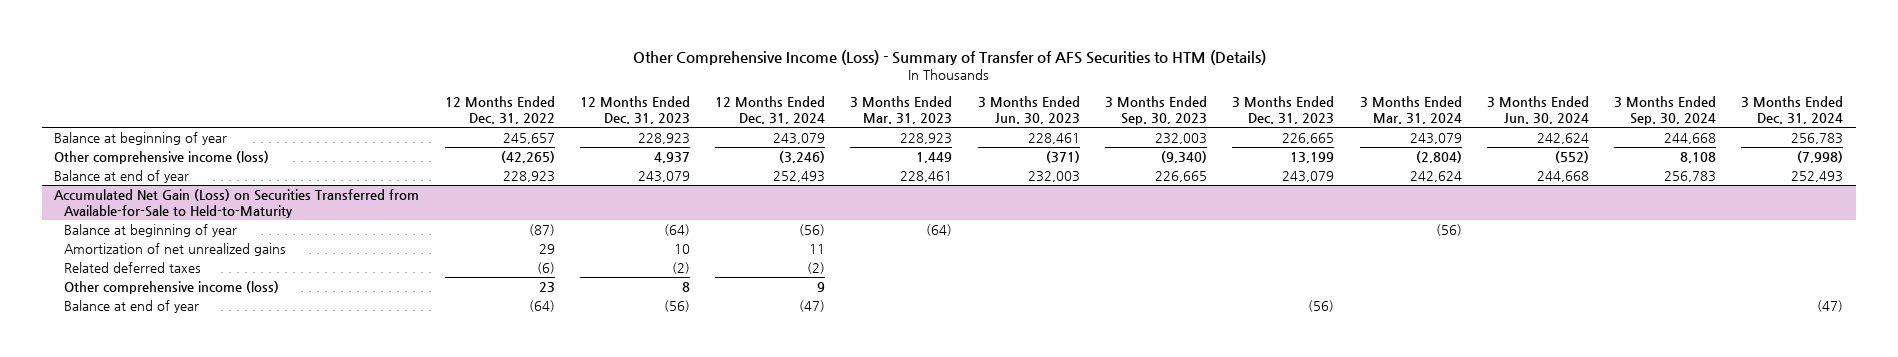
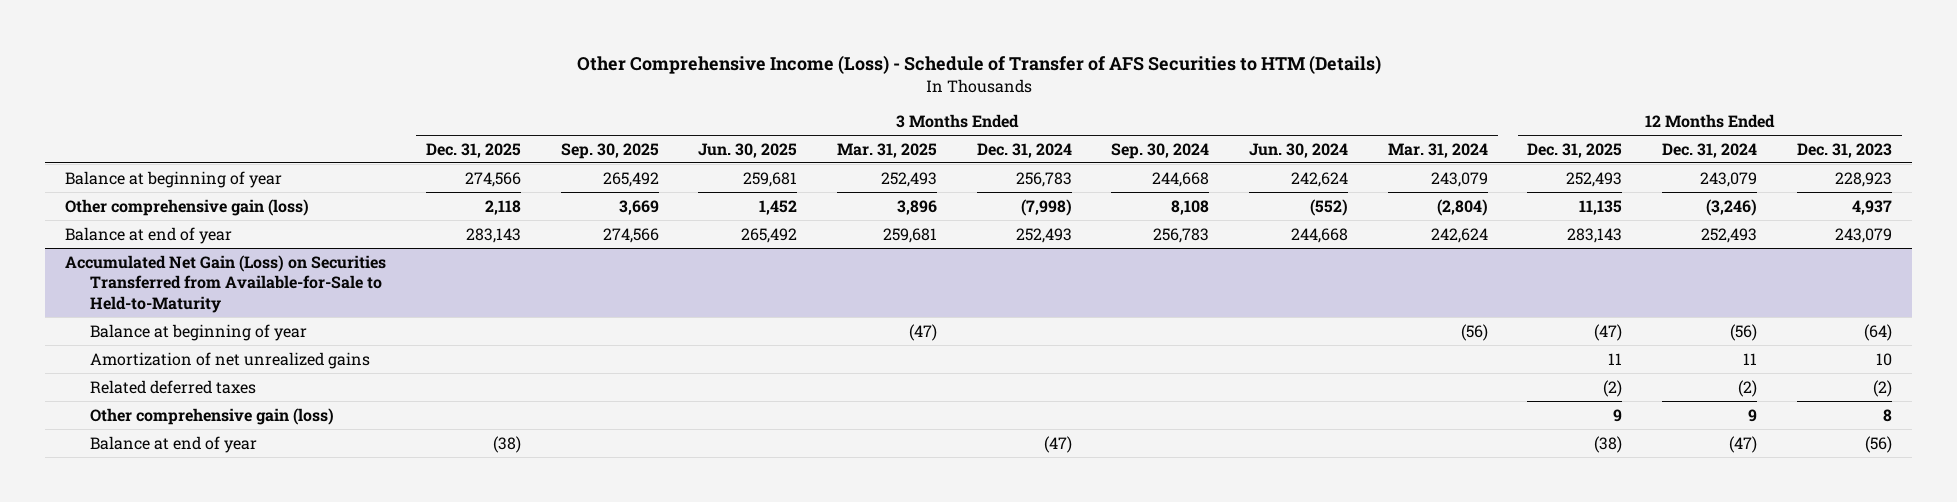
[632,49,1266,65] Other Comprehensive Income (Loss) - Summary of Transfer of AFS Securities to HTM (Details) -> [576,55,1381,75] Other Comprehensive Income (Loss) - Schedule of Transfer of AFS Securities to HTM (Details)
[444,96,555,125] 12 Months Ended Dec. 31, 2022 -> none
[850,96,953,125] 3 Months Ended Mar. 31, 2023 -> none
[977,96,1080,125] 3 Months Ended Jun. 30, 2023 -> none
[1104,96,1207,126] 3 Months Ended Sep. 30, 2023 -> none
[1232,96,1335,125] 3 Months Ended Dec. 31, 2023 -> none
none -> [425,142,521,158] Dec. 31, 2025
none -> [560,142,659,159] Sep. 30, 2025
none -> [698,142,798,158] Jun. 30, 2025
none -> [837,142,938,158] Mar. 31, 2025
none -> [1527,142,1623,158] Dec. 31, 2025
[54,151,270,165] Other comprehensive income (loss) -> [65,198,310,216] Other comprehensive gain (loss)
[64,281,280,295] Other comprehensive income (loss) -> [89,407,334,425] Other comprehensive gain (loss)

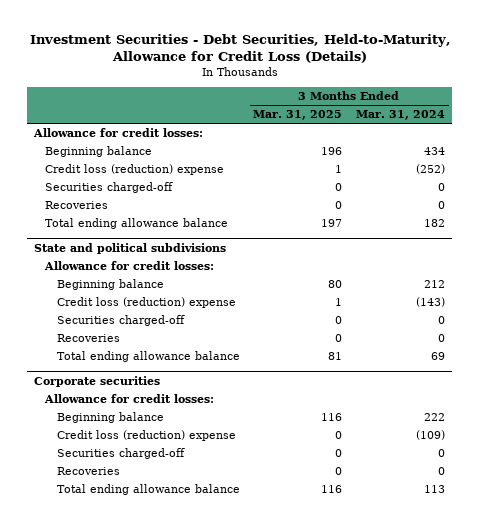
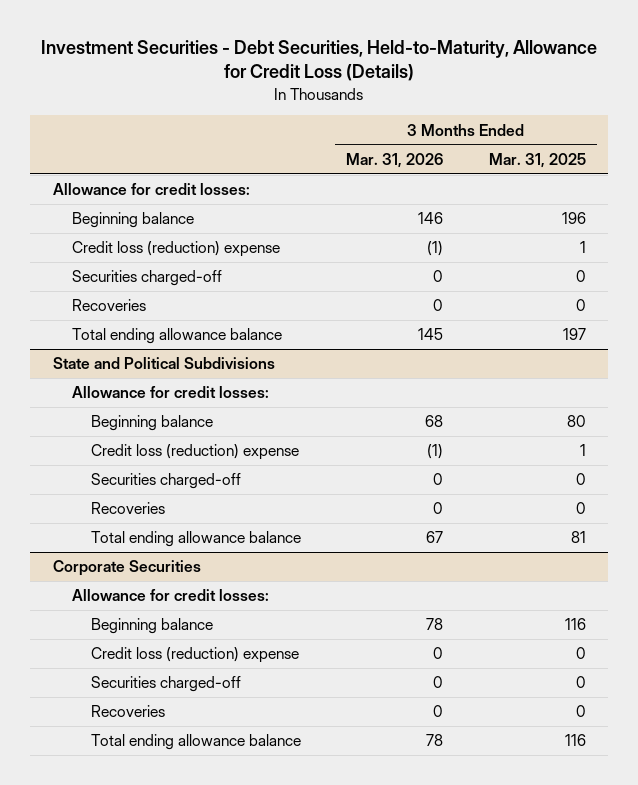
[356,110,446,121] Mar. 31, 2024 -> none
none -> [346,152,444,168] Mar. 31, 2026
[33,242,226,254] State and political subdivisions -> [52,357,275,370] State and Political Subdivisions
[33,375,160,387] Corporate securities -> [52,560,201,577] Corporate Securities

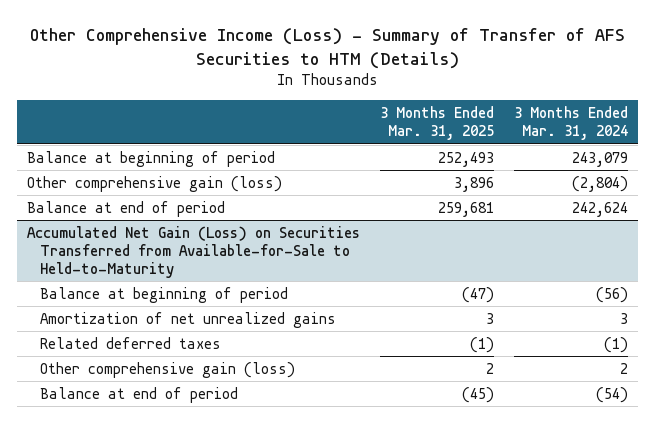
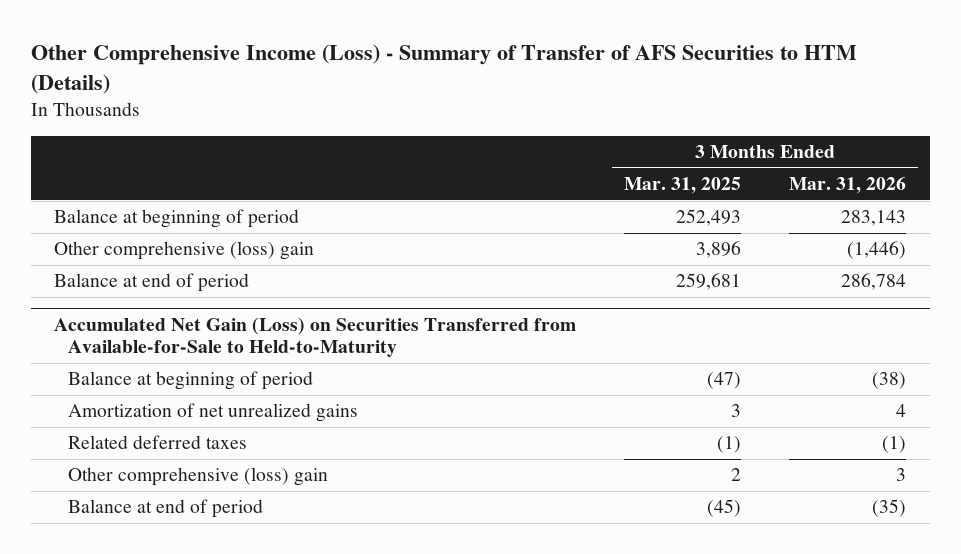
[514,106,629,141] 3 Months Ended Mar. 31, 2024 -> none
none -> [789,177,907,195] Mar. 31, 2026
[27,175,283,192] Other comprehensive gain (loss) -> [54,241,315,261] Other comprehensive (loss) gain
[39,361,295,378] Other comprehensive gain (loss) -> [68,467,329,487] Other comprehensive (loss) gain

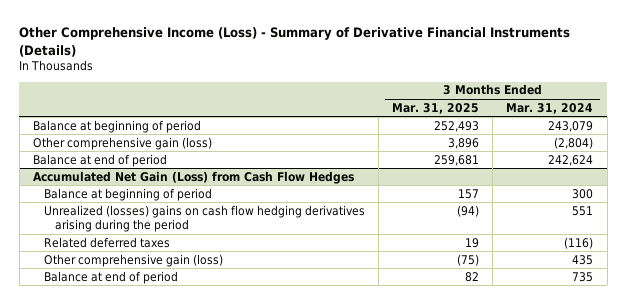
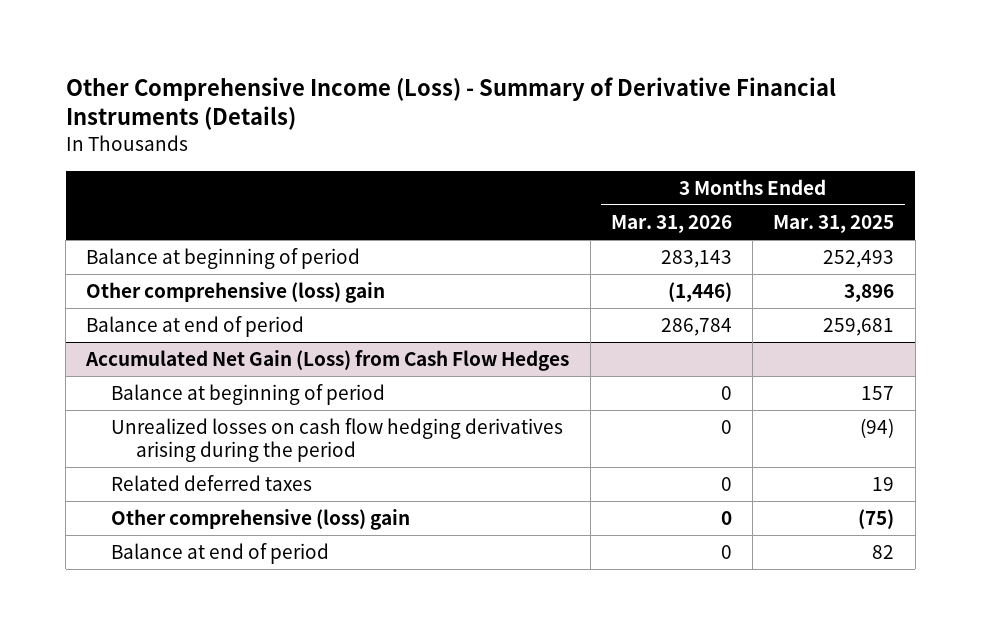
[506,102,594,114] Mar. 31, 2024 -> none
none -> [610,215,732,234] Mar. 31, 2026
[32,136,212,150] Other comprehensive gain (loss) -> [86,282,386,304] Other comprehensive (loss) gain
[44,204,366,233] Unrealized (losses) gains on cash flow hedging derivatives arising during the period -> [111,418,564,462] Unrealized losses on cash flow hedging derivatives arising during the period
[44,253,224,267] Other comprehensive gain (loss) -> [111,509,411,531] Other comprehensive (loss) gain

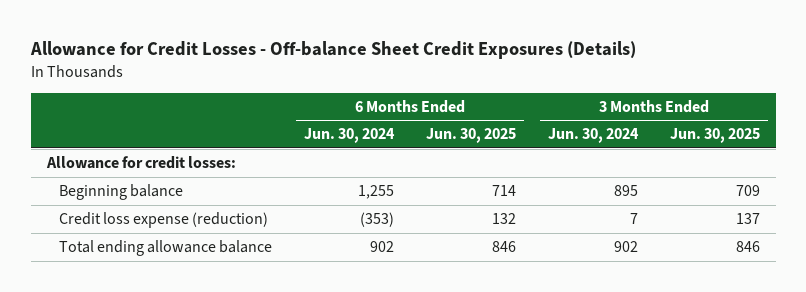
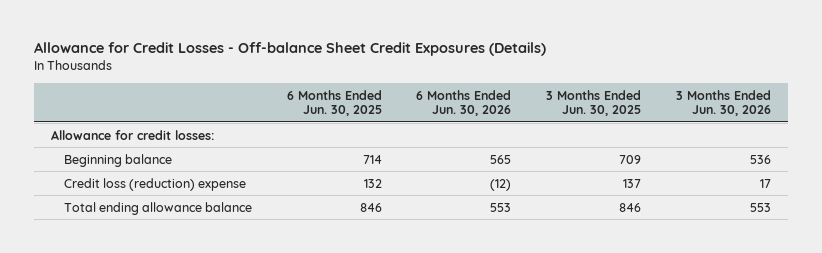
[303,128,395,144] Jun. 30, 2024 -> none
[547,128,639,144] Jun. 30, 2024 -> none
none -> [416,89,512,117] 6 Months Ended Jun. 30, 2026
none -> [676,89,772,117] 3 Months Ended Jun. 30, 2026
[58,212,268,229] Credit loss expense (reduction) -> [63,177,246,191] Credit loss (reduction) expense

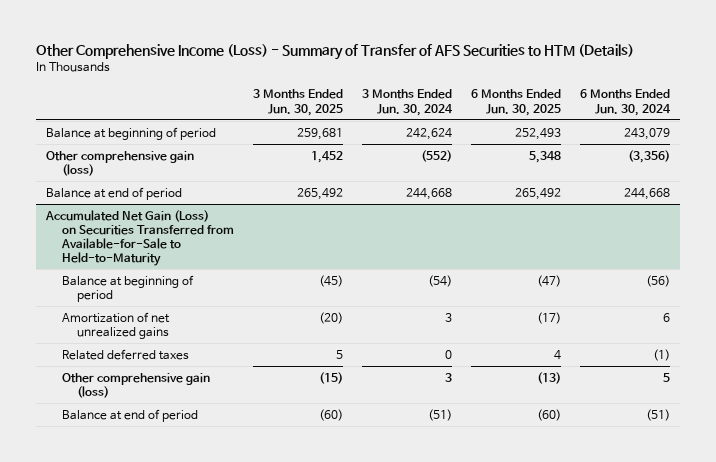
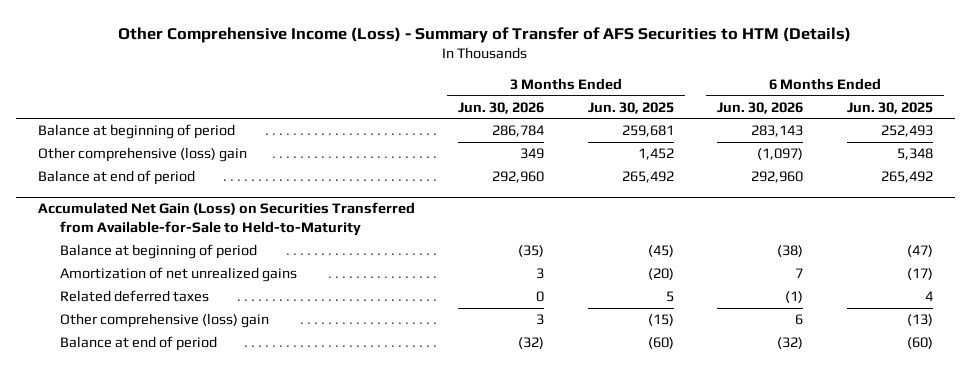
[361,89,453,116] 3 Months Ended Jun. 30, 2024 -> none
[580,89,672,116] 6 Months Ended Jun. 30, 2024 -> none
none -> [458,101,545,114] Jun. 30, 2026
none -> [717,101,804,114] Jun. 30, 2026
[46,150,195,176] Other comprehensive gain (loss) -> [37,147,247,163] Other comprehensive (loss) gain
[61,372,210,398] Other comprehensive gain (loss) -> [59,313,269,329] Other comprehensive (loss) gain

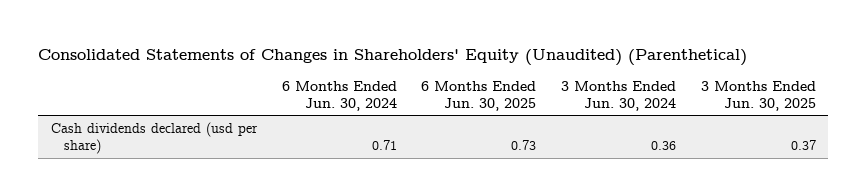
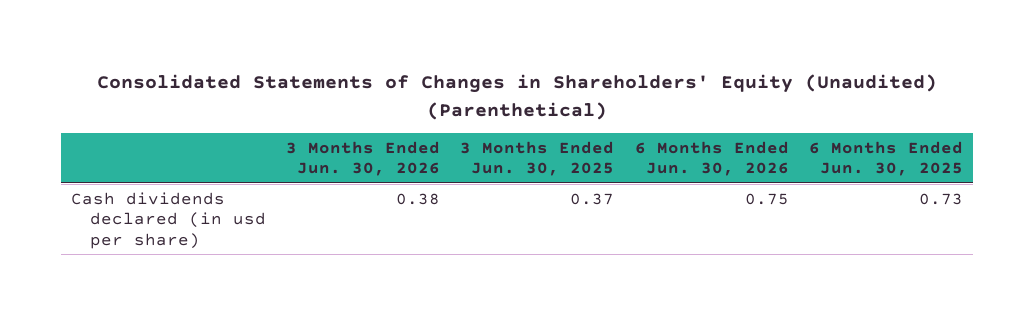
[281,80,397,111] 6 Months Ended Jun. 30, 2024 -> none
[561,80,677,111] 3 Months Ended Jun. 30, 2024 -> none
none -> [285,140,440,177] 3 Months Ended Jun. 30, 2026
none -> [634,140,789,177] 6 Months Ended Jun. 30, 2026
[50,121,258,155] Cash dividends declared (usd per share) -> [71,191,266,249] Cash dividends declared (in usd per share)

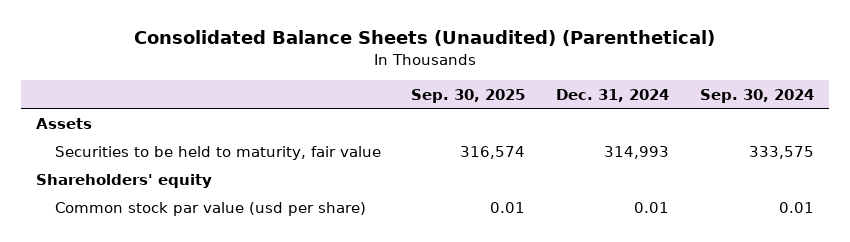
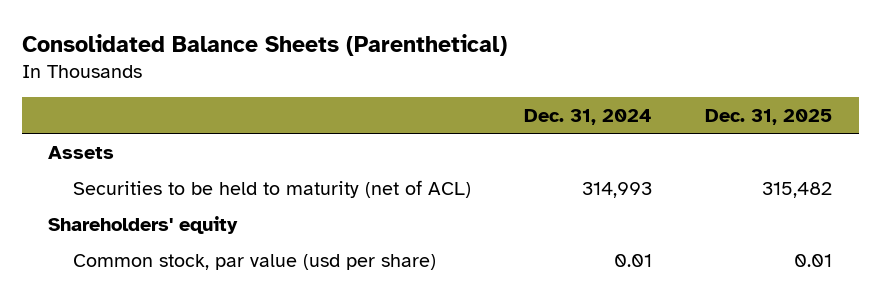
[133,30,715,47] Consolidated Balance Sheets (Unaudited) (Parenthetical) -> [21,33,507,56] Consolidated Balance Sheets (Parenthetical)
[411,88,526,103] Sep. 30, 2025 -> none
[699,88,814,103] Sep. 30, 2024 -> none
none -> [705,108,833,125] Dec. 31, 2025
[54,145,381,160] Securities to be held to maturity, fair value -> [72,179,471,198] Securities to be held to maturity (net of ACL)
[54,201,366,216] Common stock par value (usd per share) -> [72,253,436,270] Common stock, par value (usd per share)

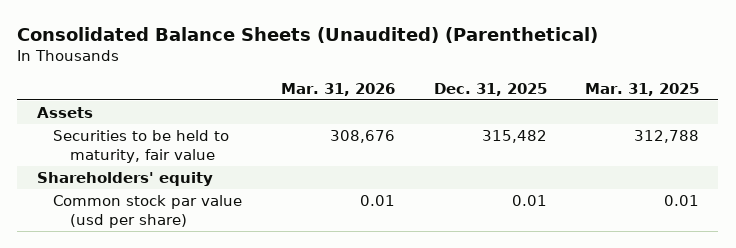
[21,33,507,56] Consolidated Balance Sheets (Parenthetical) -> [17,26,599,43] Consolidated Balance Sheets (Unaudited) (Parenthetical)
[524,108,653,125] Dec. 31, 2024 -> none
none -> [280,82,395,96] Mar. 31, 2026
none -> [585,82,700,96] Mar. 31, 2025
[72,179,471,198] Securities to be held to maturity (net of ACL) -> [53,130,230,163] Securities to be held to maturity, fair value
[72,253,436,270] Common stock, par value (usd per share) -> [53,195,243,228] Common stock par value (usd per share)

